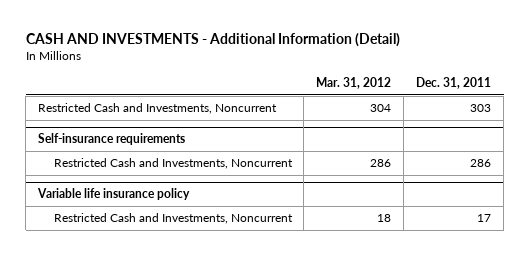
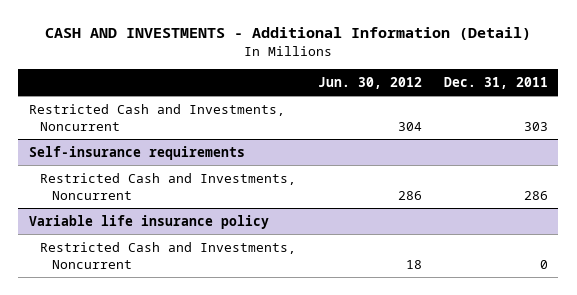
[316,77,392,90] Mar. 31, 2012 -> none
none -> [317,76,422,89] Jun. 30, 2012
[477,213,492,222] 17 -> [539,259,548,269] 0

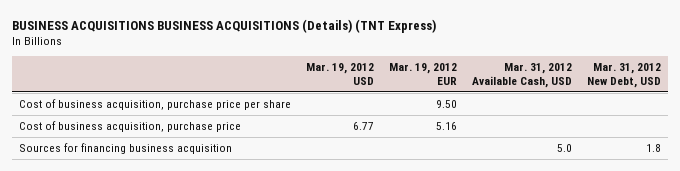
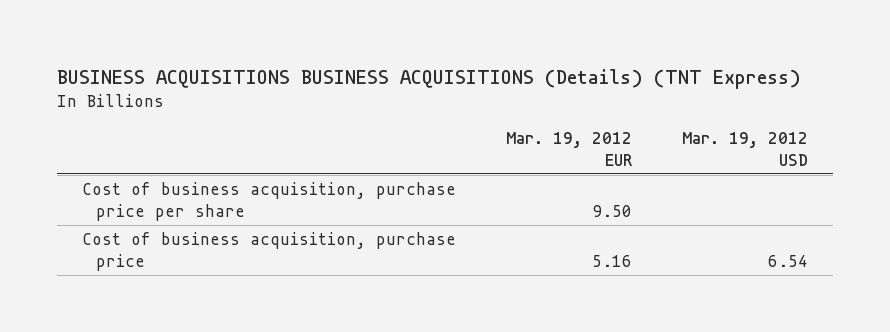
[471,63,572,88] Mar. 31, 2012 Available Cash, USD -> none
[586,63,661,88] Mar. 31, 2012 New Debt, USD -> none
[19,142,233,154] Sources for financing business acquisition -> none
[353,121,375,130] 6.77 -> [768,254,809,267] 6.54

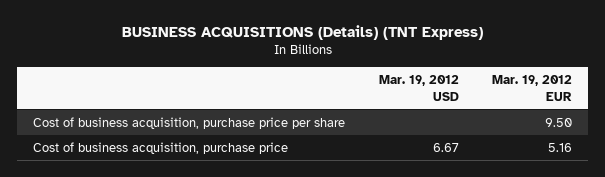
[57,68,802,89] BUSINESS ACQUISITIONS BUSINESS ACQUISITIONS (Details) (TNT Express) -> [121,24,483,40] BUSINESS ACQUISITIONS (Details) (TNT Express)
[768,254,809,267] 6.54 -> [432,142,459,152] 6.67

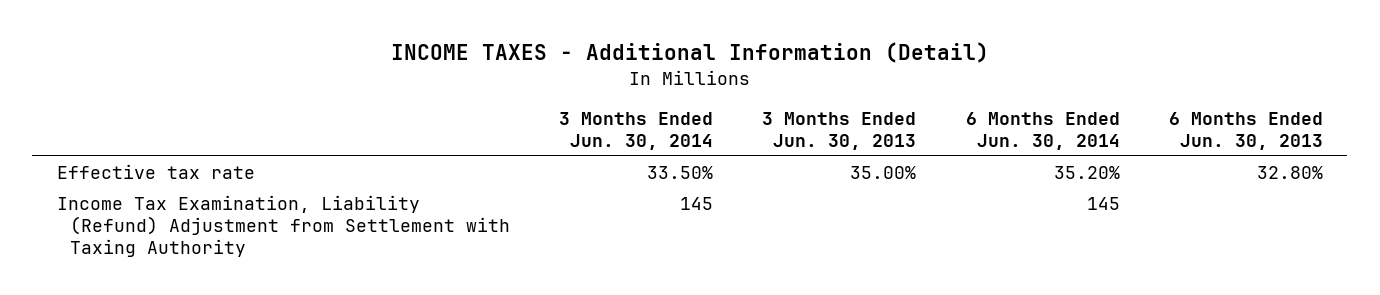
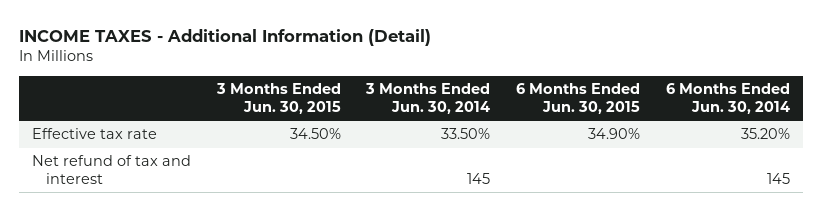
[762,111,917,150] 3 Months Ended Jun. 30, 2013 -> none
[1168,111,1323,150] 6 Months Ended Jun. 30, 2013 -> none
none -> [215,83,341,114] 3 Months Ended Jun. 30, 2015
none -> [515,83,640,114] 6 Months Ended Jun. 30, 2015
[56,195,510,257] Income Tax Examination, Liability (Refund) Adjustment from Settlement with Taxing Authority -> [31,155,191,185] Net refund of tax and interest

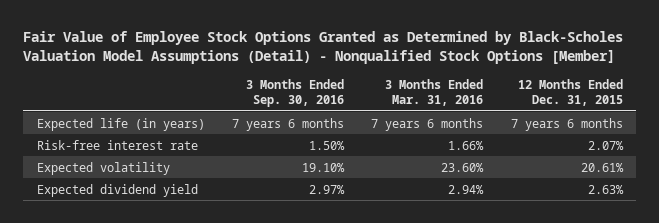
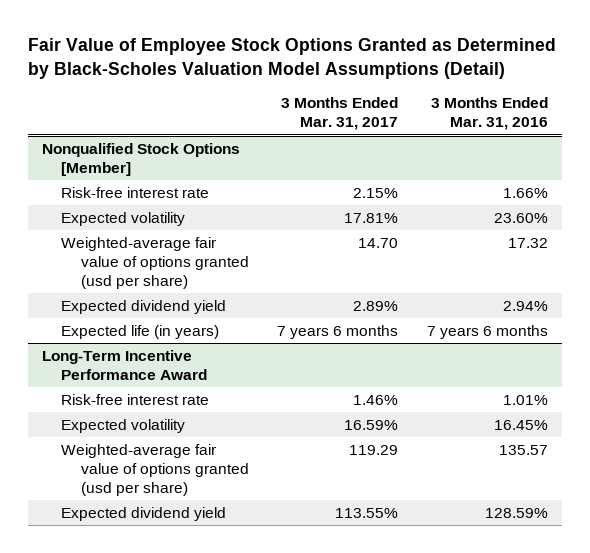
[23,31,624,65] Fair Value of Employee Stock Options Granted as Determined by Black-Scholes Valuation Model Assumptions (Detail) - Nonqualified Stock Options [Member] -> [27,38,556,80] Fair Value of Employee Stock Options Granted as Determined by Black-Scholes Valuation Model Assumptions (Detail)
[246,78,345,107] 3 Months Ended Sep. 30, 2016 -> none
[517,78,623,106] 12 Months Ended Dec. 31, 2015 -> none
none -> [281,97,399,131] 3 Months Ended Mar. 31, 2017
[36,117,205,131] Expected life (in years) -> none
none -> [42,142,241,176] Nonqualified Stock Options [Member]
none -> [61,236,249,289] Weighted-average fair value of options granted (usd per share)
none -> [61,324,220,339] Expected life (in years)
none -> [42,349,208,380] Long-Term Incentive Performance Award
none -> [61,393,210,405] Risk-free interest rate
none -> [61,418,186,433] Expected volatility
none -> [61,443,249,496] Weighted-average fair value of options granted (usd per share)
none -> [61,506,227,521] Expected dividend yield

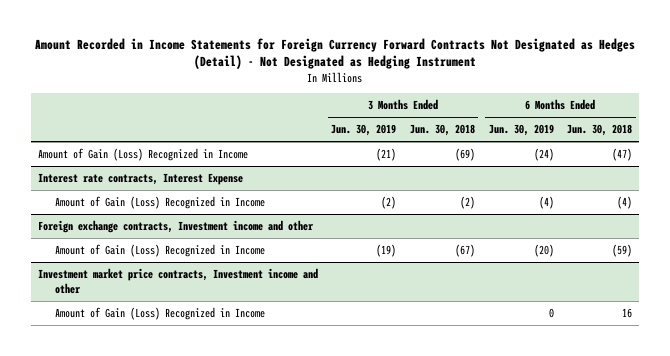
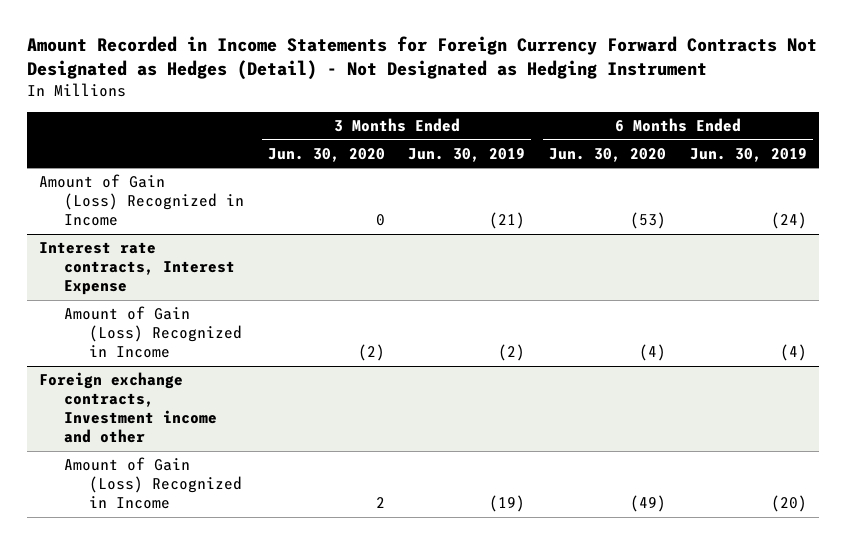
[409,124,475,137] Jun. 30, 2018 -> none
[567,124,633,137] Jun. 30, 2018 -> none
none -> [267,148,385,163] Jun. 30, 2020
none -> [549,148,667,163] Jun. 30, 2020
[37,267,318,294] Investment market price contracts, Investment income and other -> none
[55,306,266,320] Amount of Gain (Loss) Recognized in Income -> none

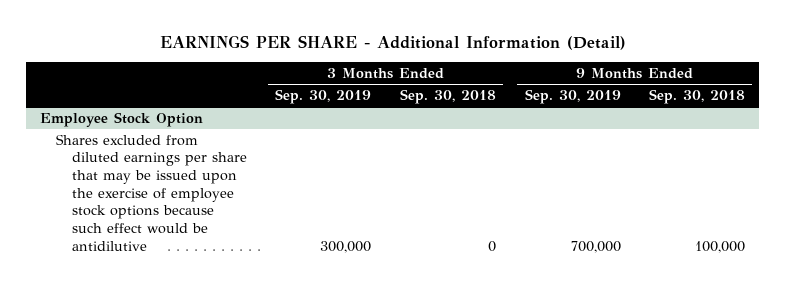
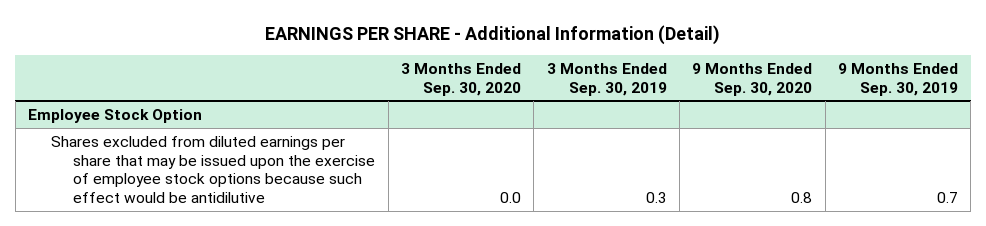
[399,89,496,105] Sep. 30, 2018 -> none
[649,89,746,105] Sep. 30, 2018 -> none
none -> [401,62,522,96] 3 Months Ended Sep. 30, 2020
none -> [692,62,813,96] 9 Months Ended Sep. 30, 2020
[320,240,372,253] 300,000 -> [645,192,667,204] 0.3
[570,240,621,253] 700,000 -> [937,192,959,204] 0.7

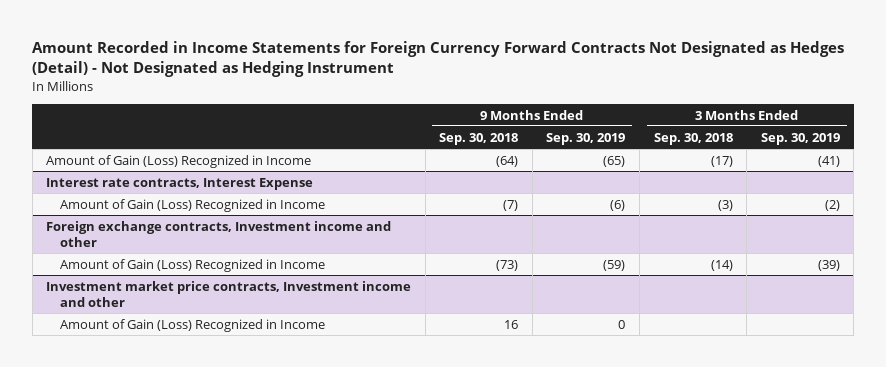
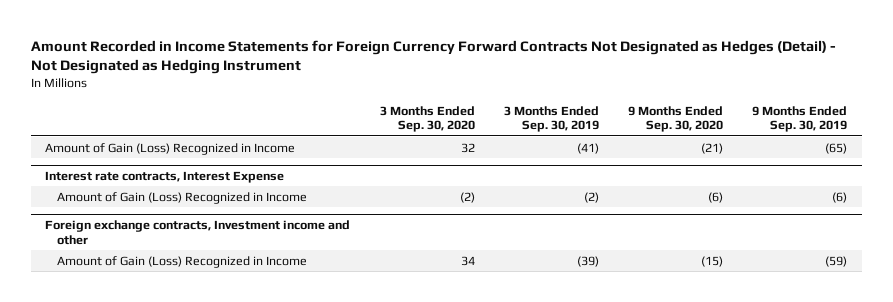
[439,132,519,145] Sep. 30, 2018 -> none
[653,132,733,145] Sep. 30, 2018 -> none
none -> [379,105,475,133] 3 Months Ended Sep. 30, 2020
none -> [628,105,724,133] 9 Months Ended Sep. 30, 2020
[46,280,412,308] Investment market price contracts, Investment income and other -> none
[60,318,326,332] Amount of Gain (Loss) Recognized in Income -> none

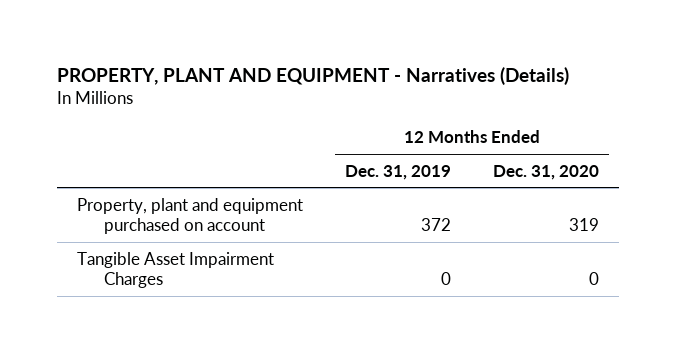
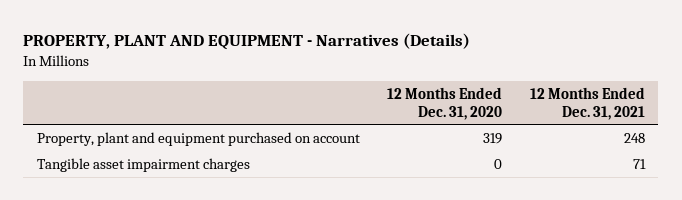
[344,164,451,180] Dec. 31, 2019 -> none
none -> [529,86,645,120] 12 Months Ended Dec. 31, 2021
[77,251,275,288] Tangible Asset Impairment Charges -> [37,157,251,172] Tangible asset impairment charges

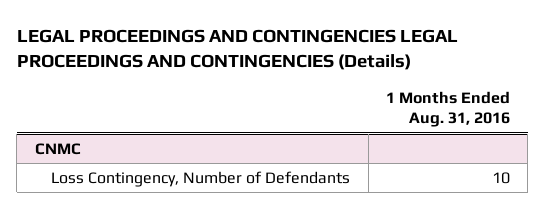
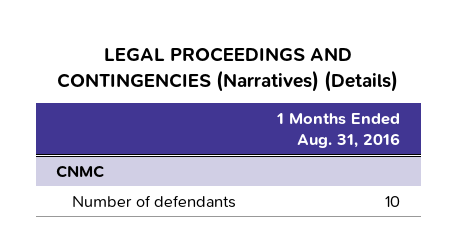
[16,28,458,71] LEGAL PROCEEDINGS AND CONTINGENCIES LEGAL PROCEEDINGS AND CONTINGENCIES (Details) -> [57,47,399,92] LEGAL PROCEEDINGS AND CONTINGENCIES (Narratives) (Details)
[51,170,351,187] Loss Contingency, Number of Defendants -> [72,194,237,208] Number of defendants

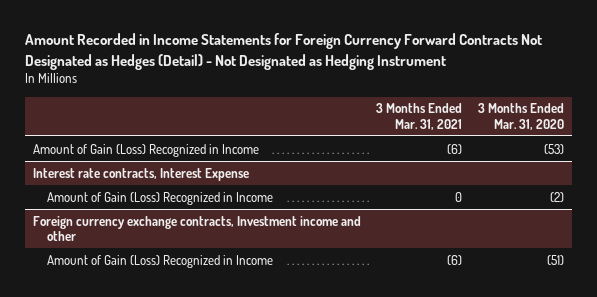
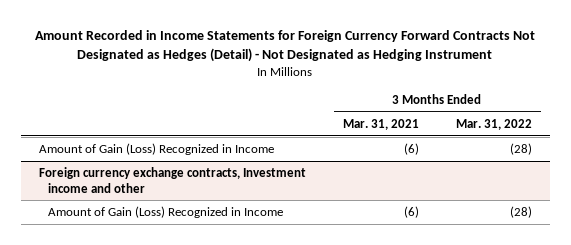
[478,103,565,130] 3 Months Ended Mar. 31, 2020 -> none
none -> [455,118,532,130] Mar. 31, 2022
[32,167,249,181] Interest rate contracts, Interest Expense -> none
[47,191,274,205] Amount of Gain (Loss) Recognized in Income -> none

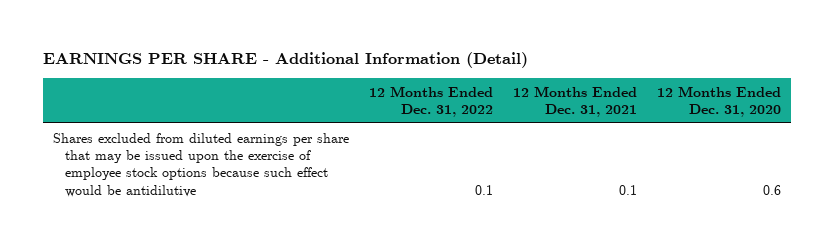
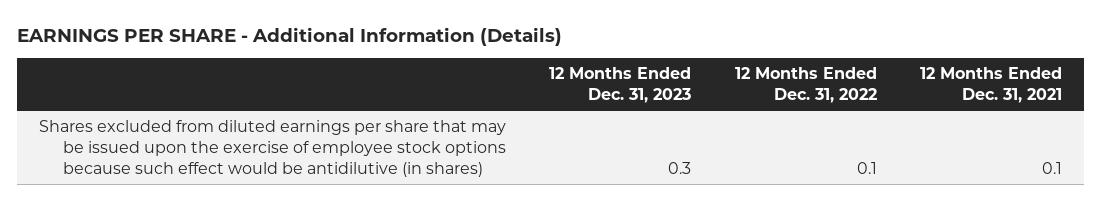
[42,52,528,69] EARNINGS PER SHARE - Additional Information (Detail) -> [17,26,563,46] EARNINGS PER SHARE - Additional Information (Details)
[657,85,782,117] 12 Months Ended Dec. 31, 2020 -> none
none -> [549,67,692,103] 12 Months Ended Dec. 31, 2023
[52,132,349,197] Shares excluded from diluted earnings per share that may be issued upon the exercise of employee stock options because such effect would be antidilutive -> [38,120,506,177] Shares excluded from diluted earnings per share that may be issued upon the exercise of employee stock options because such effect would be antidilutive (in shares)

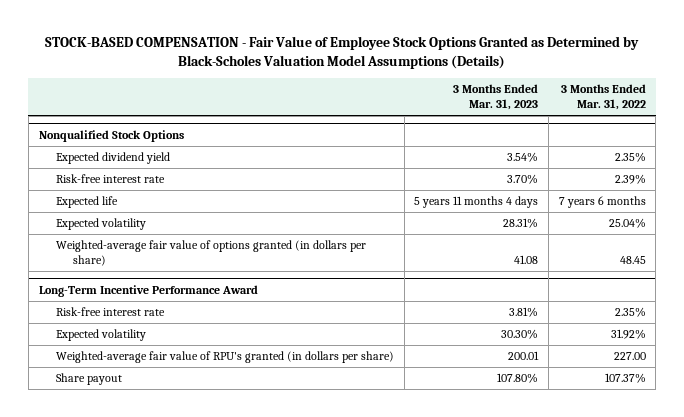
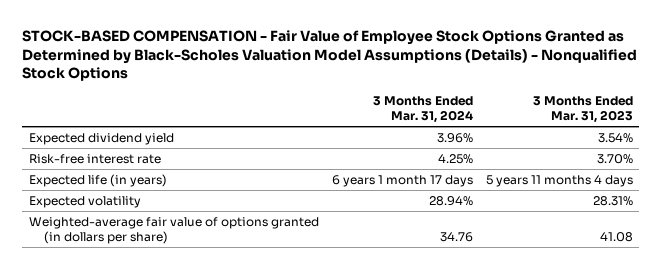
[45,36,640,69] STOCK-BASED COMPENSATION - Fair Value of Employee Stock Options Granted as Determined by Black-Scholes Valuation Model Assumptions (Details) -> [21,29,637,82] STOCK-BASED COMPENSATION - Fair Value of Employee Stock Options Granted as Determined by Black-Scholes Valuation Model Assumptions (Details) - Nonqualified Stock Options
[560,84,646,110] 3 Months Ended Mar. 31, 2022 -> none
none -> [372,96,473,124] 3 Months Ended Mar. 31, 2024
[38,129,184,142] Nonqualified Stock Options -> none
[55,196,118,209] Expected life -> [28,173,167,187] Expected life (in years)
[38,284,258,297] Long-Term Incentive Performance Award -> none
[55,307,165,317] Risk-free interest rate -> none
[55,329,146,342] Expected volatility -> none
[55,351,394,364] Weighted-average fair value of RPU's granted (in dollars per share) -> none
[55,373,122,386] Share payout -> none

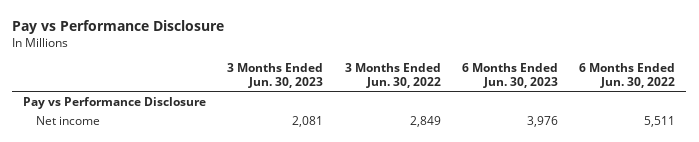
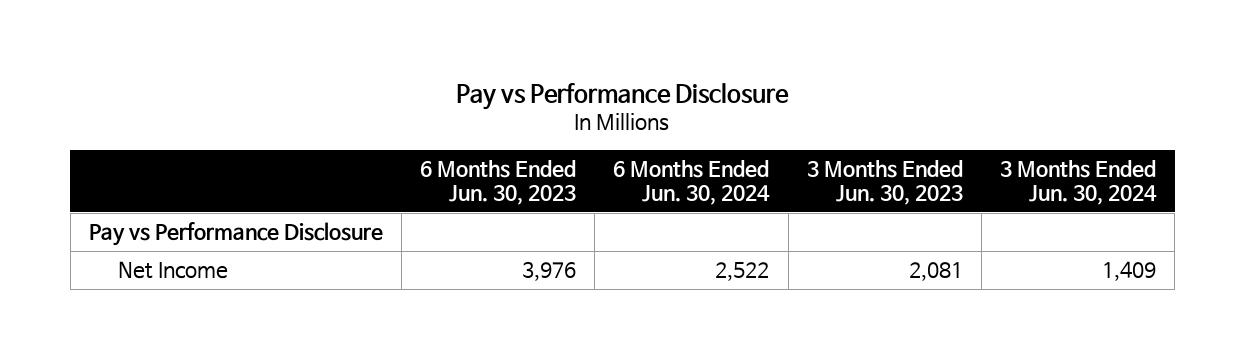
[344,63,441,88] 3 Months Ended Jun. 30, 2022 -> none
[579,63,676,88] 6 Months Ended Jun. 30, 2022 -> none
none -> [613,160,771,205] 6 Months Ended Jun. 30, 2024
none -> [1000,160,1158,205] 3 Months Ended Jun. 30, 2024
[35,115,100,125] Net income -> [118,261,229,280] Net Income

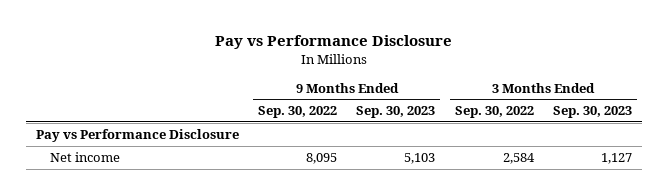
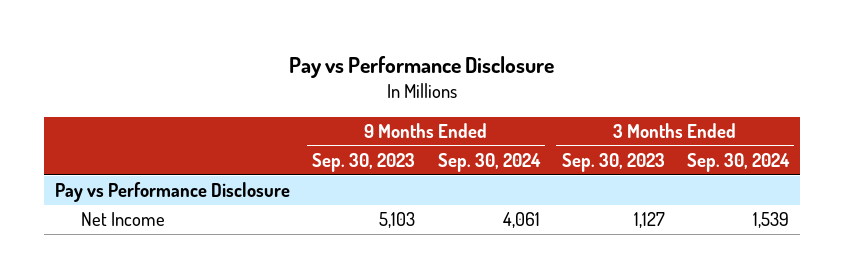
[258,106,338,119] Sep. 30, 2022 -> none
[454,106,534,119] Sep. 30, 2022 -> none
none -> [437,153,541,173] Sep. 30, 2024
none -> [686,153,790,173] Sep. 30, 2024
[49,151,120,162] Net income -> [81,212,166,227] Net Income

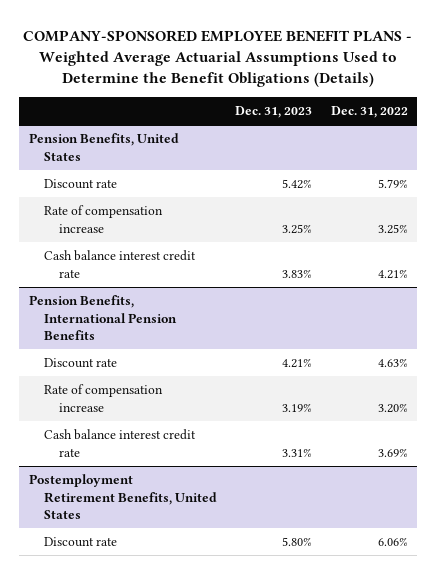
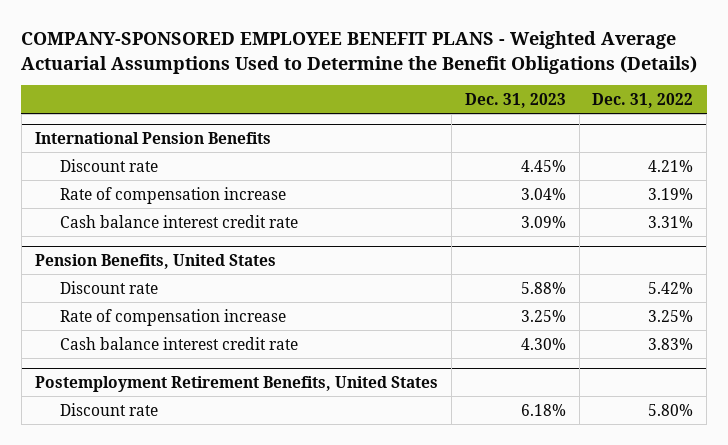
none -> [34,131,271,144] International Pension Benefits
none -> [59,158,158,172] Discount rate
none -> [59,186,286,204] Rate of compensation increase
none -> [59,214,298,228] Cash balance interest credit rate
[282,179,313,190] 5.42% -> [520,281,566,294] 5.88%
[377,179,408,189] 5.79% -> [648,281,694,294] 5.42%
[28,295,177,341] Pension Benefits, International Pension Benefits -> none
[43,358,117,369] Discount rate -> none
[43,384,163,412] Rate of compensation increase -> none
[43,429,196,457] Cash balance interest credit rate -> none
[282,268,313,278] 3.83% -> [520,337,566,350] 4.30%
[377,268,408,279] 4.21% -> [648,337,694,350] 3.83%
[282,537,313,547] 5.80% -> [520,403,566,416] 6.18%
[377,537,408,547] 6.06% -> [648,403,694,416] 5.80%

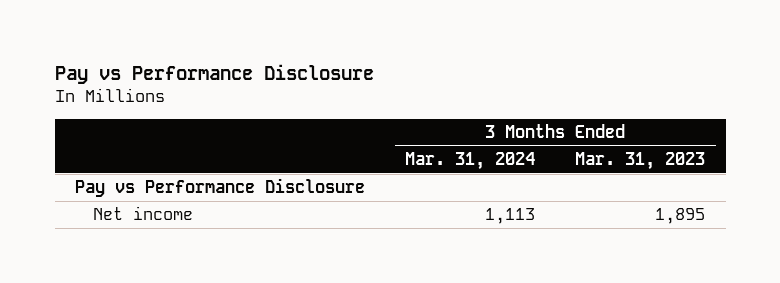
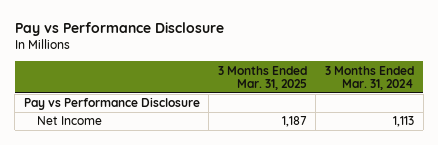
[575,152,706,171] Mar. 31, 2023 -> none
none -> [217,65,307,91] 3 Months Ended Mar. 31, 2025
[93,206,194,221] Net income -> [37,116,103,126] Net Income

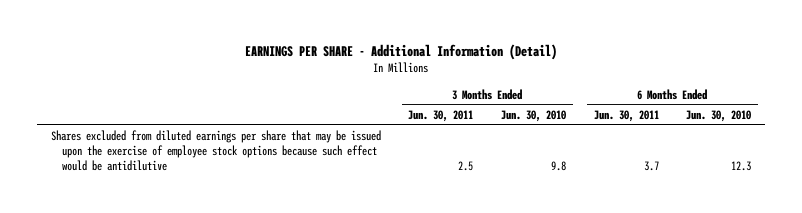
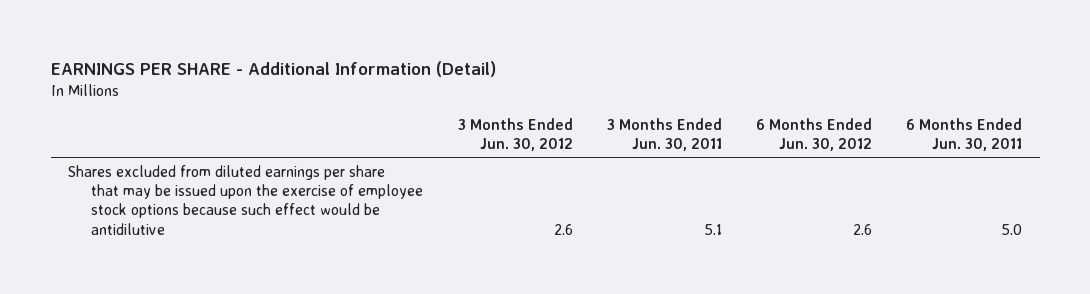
[501,110,567,123] Jun. 30, 2010 -> none
[686,110,752,123] Jun. 30, 2010 -> none
none -> [457,117,573,152] 3 Months Ended Jun. 30, 2012
none -> [756,117,873,152] 6 Months Ended Jun. 30, 2012
[458,160,474,171] 2.5 -> [703,223,722,235] 5.1
[643,160,659,171] 3.7 -> [1001,223,1023,235] 5.0

